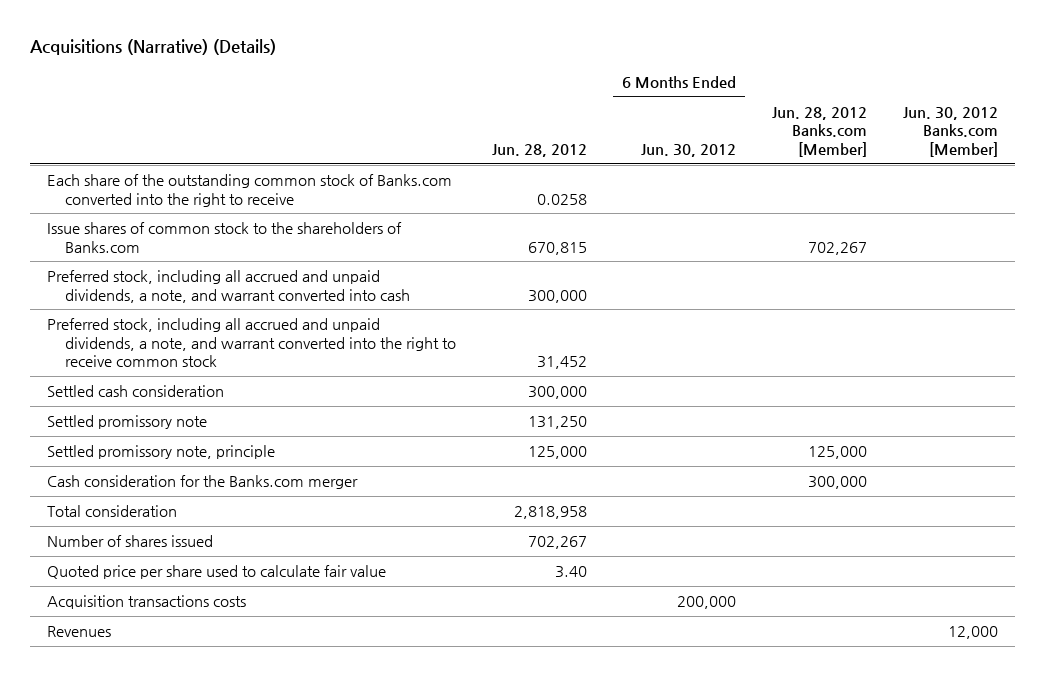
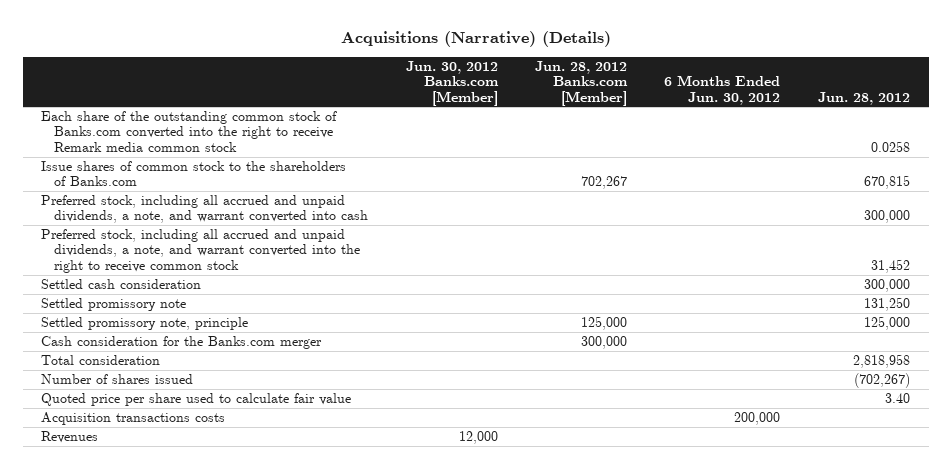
[47,173,453,207] Each share of the outstanding common stock of Banks.com converted into the right to receive -> [41,110,338,152] Each share of the outstanding common stock of Banks.com converted into the right to receive Remark media common stock
[527,535,587,549] 702,267 -> [853,372,910,388] (702,267)

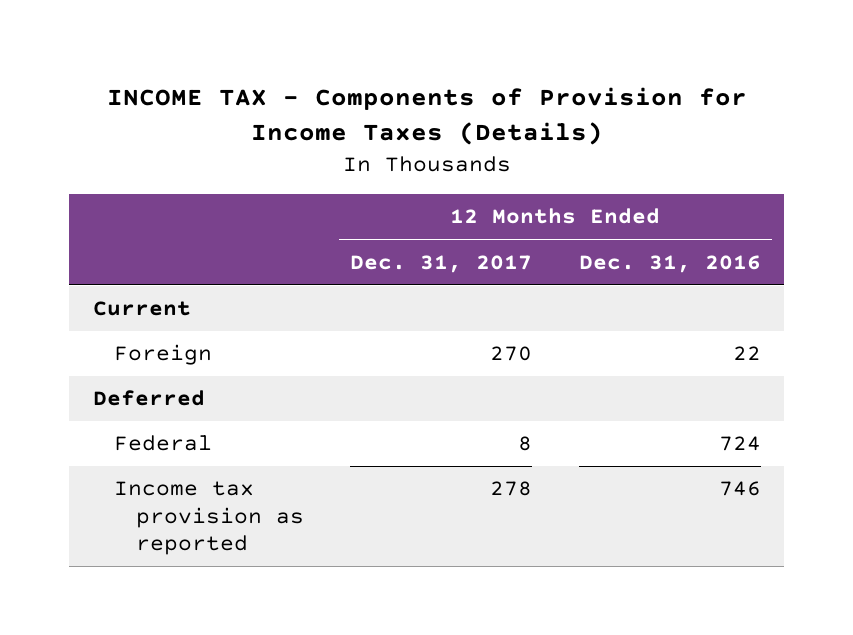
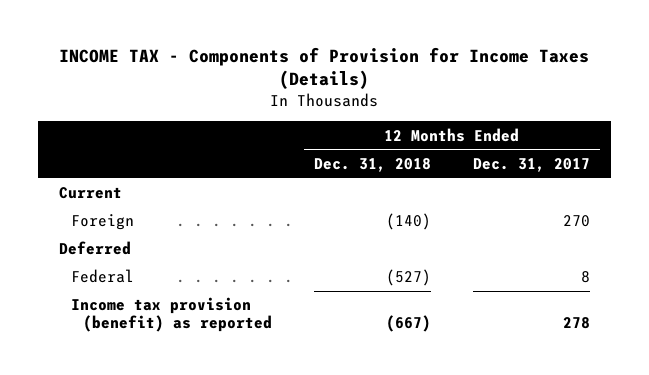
[578,254,761,273] Dec. 31, 2016 -> none
none -> [314,158,432,173] Dec. 31, 2018
[114,481,304,556] Income tax provision as reported -> [71,297,273,333] Income tax provision (benefit) as reported

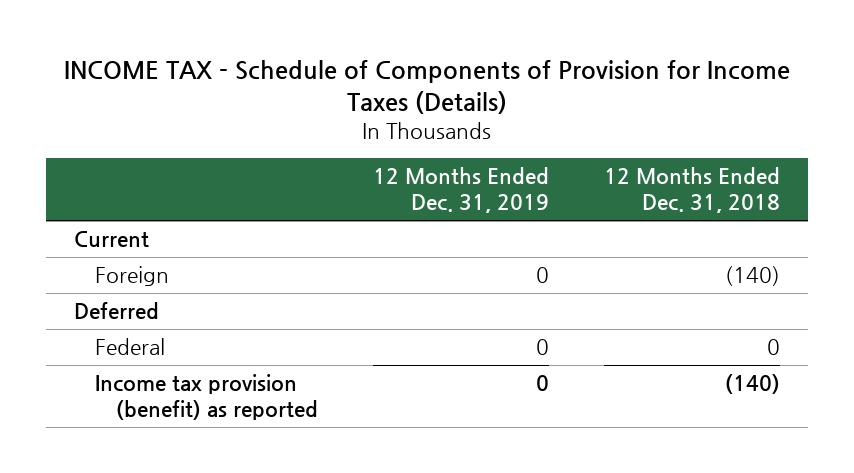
[59,46,590,90] INCOME TAX - Components of Provision for Income Taxes (Details) -> [64,60,791,114] INCOME TAX - Schedule of Components of Provision for Income Taxes (Details)
[473,158,591,173] Dec. 31, 2017 -> none
none -> [373,167,550,214] 12 Months Ended Dec. 31, 2019
[386,269,432,287] (527) -> [767,339,781,356] 0
[386,315,432,333] (667) -> [725,374,781,395] (140)

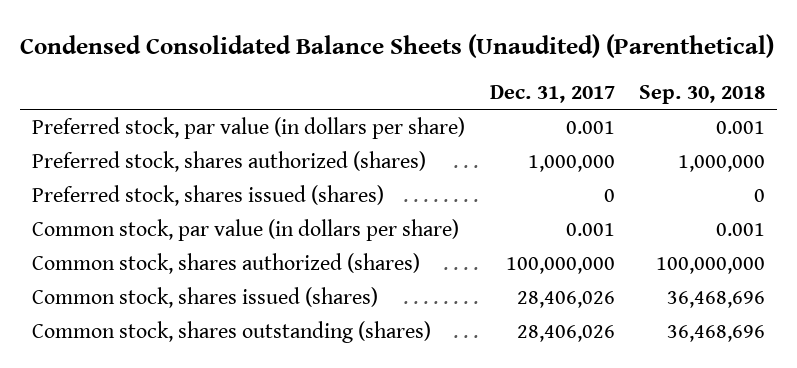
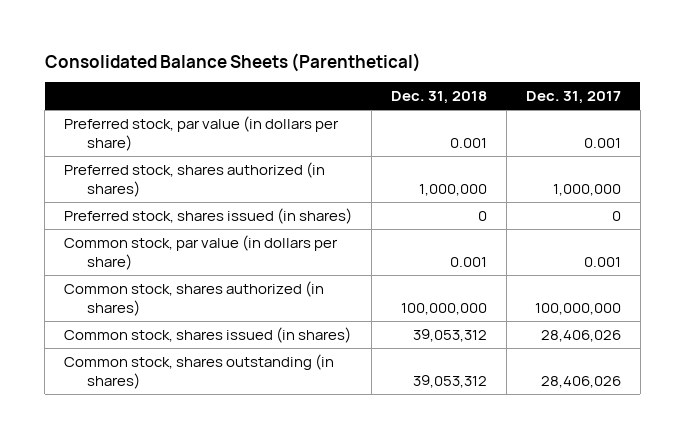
[20,33,775,58] Condensed Consolidated Balance Sheets (Unaudited) (Parenthetical) -> [44,52,421,72] Consolidated Balance Sheets (Parenthetical)
[638,85,765,105] Sep. 30, 2018 -> none
none -> [390,91,487,105] Dec. 31, 2018
[32,150,427,172] Preferred stock, shares authorized (shares) -> [64,161,326,197] Preferred stock, shares authorized (in shares)
[32,184,385,206] Preferred stock, shares issued (shares) -> [64,207,353,224] Preferred stock, shares issued (in shares)
[32,252,421,274] Common stock, shares authorized (shares) -> [64,280,325,316] Common stock, shares authorized (in shares)
[32,286,379,308] Common stock, shares issued (shares) -> [64,326,352,343] Common stock, shares issued (in shares)
[32,320,432,343] Common stock, shares outstanding (shares) -> [64,353,335,389] Common stock, shares outstanding (in shares)

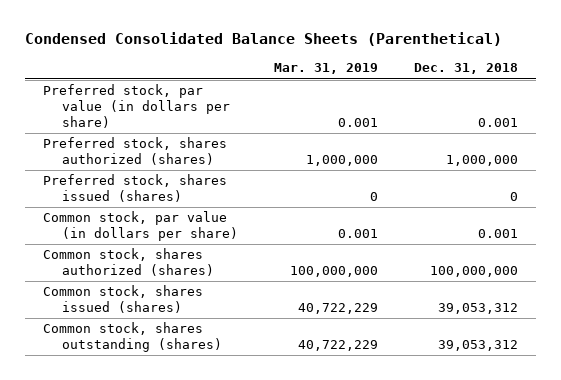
[44,52,421,72] Consolidated Balance Sheets (Parenthetical) -> [24,32,502,47] Condensed Consolidated Balance Sheets (Parenthetical)
[525,91,621,105] Dec. 31, 2017 -> none
none -> [273,63,378,75] Mar. 31, 2019
[64,161,326,197] Preferred stock, shares authorized (in shares) -> [42,137,227,166] Preferred stock, shares authorized (shares)
[64,207,353,224] Preferred stock, shares issued (in shares) -> [42,174,227,203] Preferred stock, shares issued (shares)
[64,280,325,316] Common stock, shares authorized (in shares) -> [42,248,214,277] Common stock, shares authorized (shares)
[64,326,352,343] Common stock, shares issued (in shares) -> [42,285,203,314] Common stock, shares issued (shares)
[64,353,335,389] Common stock, shares outstanding (in shares) -> [42,322,222,353] Common stock, shares outstanding (shares)

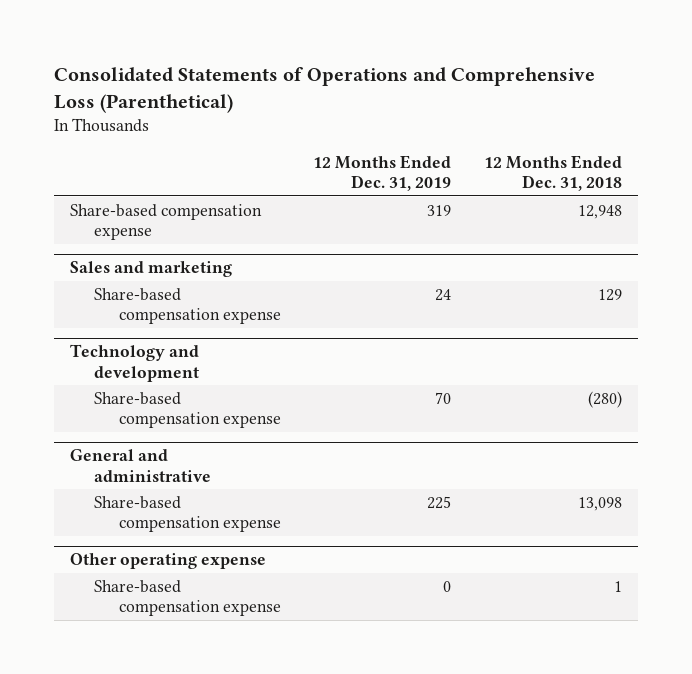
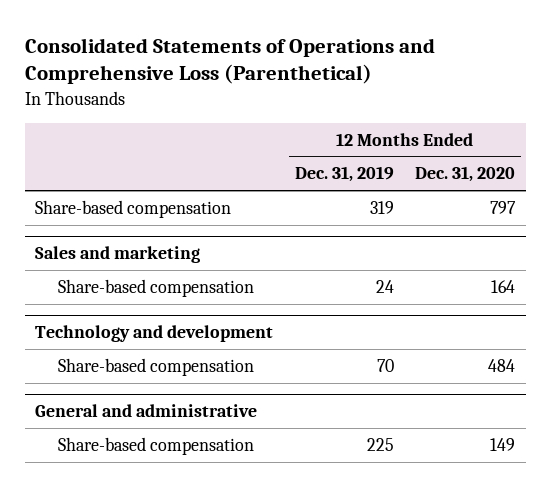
[483,154,622,192] 12 Months Ended Dec. 31, 2018 -> none
none -> [415,166,516,183] Dec. 31, 2020
[70,204,263,241] Share-based compensation expense -> [35,199,232,218] Share-based compensation
[94,288,281,325] Share-based compensation expense -> [57,278,254,297] Share-based compensation
[94,392,281,429] Share-based compensation expense -> [57,357,254,376] Share-based compensation
[70,553,267,570] Other operating expense -> none
[94,580,281,617] Share-based compensation expense -> none
[94,496,281,533] Share-based compensation expense -> [57,436,254,455] Share-based compensation

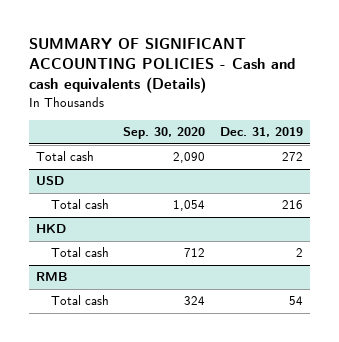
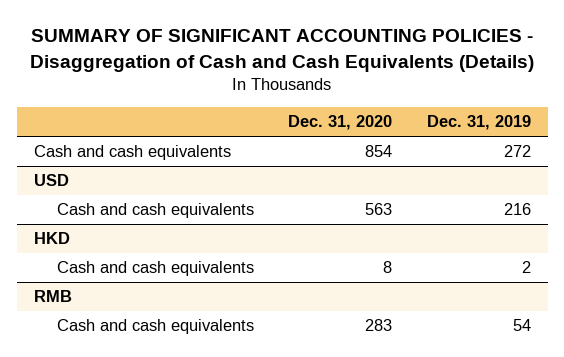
[28,38,295,94] SUMMARY OF SIGNIFICANT ACCOUNTING POLICIES - Cash and cash equivalents (Details) -> [30,29,535,72] SUMMARY OF SIGNIFICANT ACCOUNTING POLICIES - Disaggregation of Cash and Cash Equivalents (Details)
[123,127,206,140] Sep. 30, 2020 -> none
none -> [288,115,393,131] Dec. 31, 2020
[36,151,95,162] Total cash -> [33,145,231,161] Cash and cash equivalents
[50,199,109,210] Total cash -> [56,203,254,219] Cash and cash equivalents
[50,247,109,258] Total cash -> [56,261,254,277] Cash and cash equivalents
[50,295,109,306] Total cash -> [56,319,254,335] Cash and cash equivalents

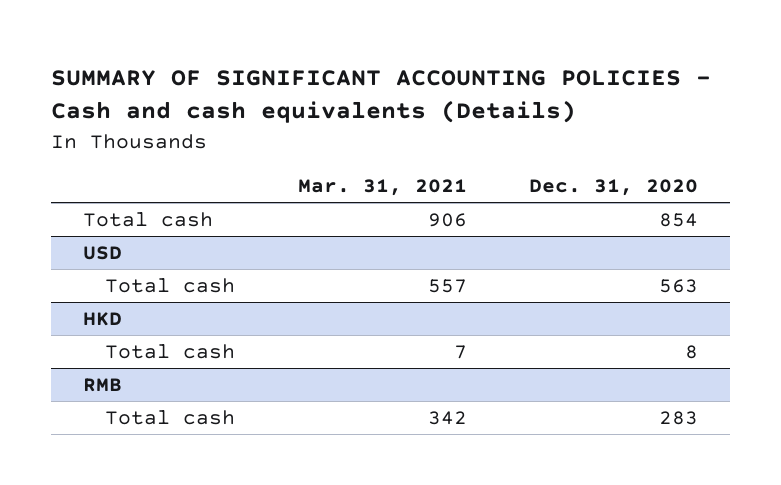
[30,29,535,72] SUMMARY OF SIGNIFICANT ACCOUNTING POLICIES - Disaggregation of Cash and Cash Equivalents (Details) -> [51,69,712,124] SUMMARY OF SIGNIFICANT ACCOUNTING POLICIES - Cash and cash equivalents (Details)
[426,115,531,131] Dec. 31, 2019 -> none
none -> [297,178,467,196] Mar. 31, 2021
[33,145,231,161] Cash and cash equivalents -> [82,211,213,227] Total cash
[56,203,254,219] Cash and cash equivalents -> [105,277,236,293] Total cash
[56,261,254,277] Cash and cash equivalents -> [105,343,236,359] Total cash
[56,319,254,335] Cash and cash equivalents -> [105,409,236,425] Total cash

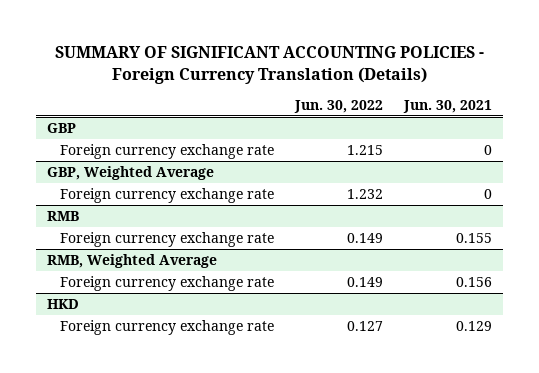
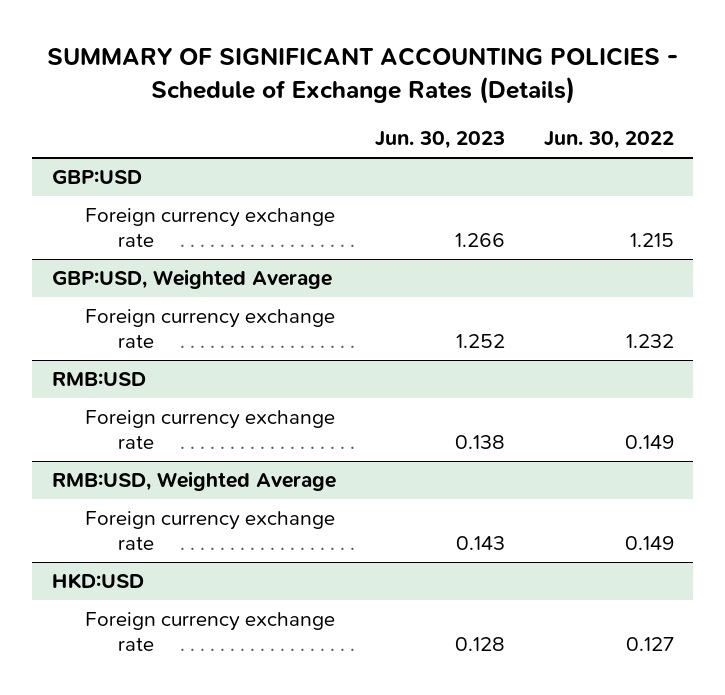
[54,45,484,84] SUMMARY OF SIGNIFICANT ACCOUNTING POLICIES - Foreign Currency Translation (Details) -> [46,47,678,104] SUMMARY OF SIGNIFICANT ACCOUNTING POLICIES - Schedule of Exchange Rates (Details)
[403,99,493,113] Jun. 30, 2021 -> none
none -> [374,131,505,150] Jun. 30, 2023
[46,123,76,134] GBP -> [51,170,142,185] GBP:USD
[46,166,214,181] GBP, Weighted Average -> [51,269,332,290] GBP:USD, Weighted Average
[46,211,79,222] RMB -> [51,372,146,387] RMB:USD
[46,254,217,269] RMB, Weighted Average -> [51,471,336,492] RMB:USD, Weighted Average
[46,299,79,310] HKD -> [51,573,144,590] HKD:USD

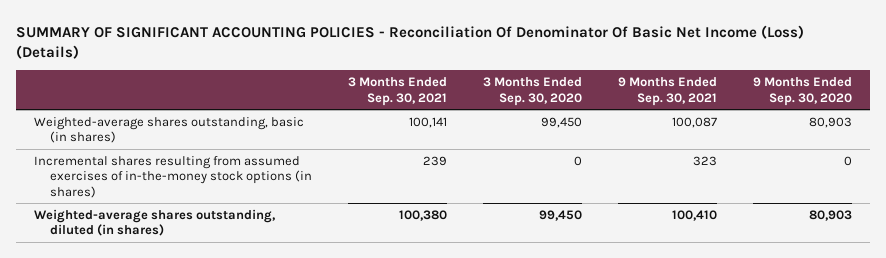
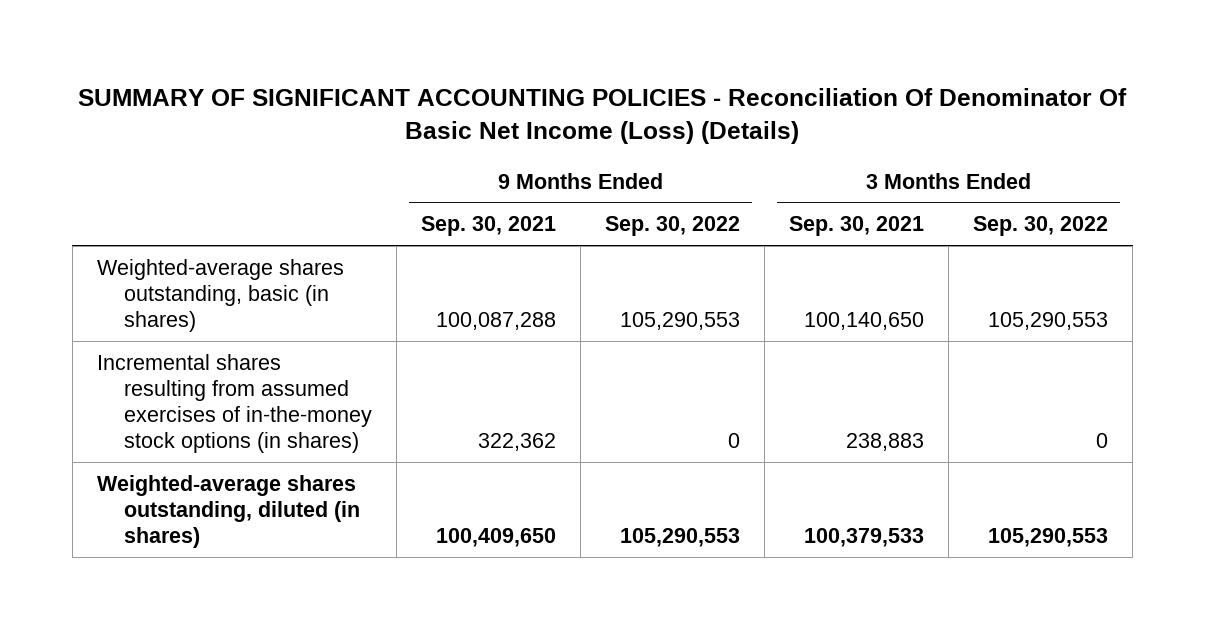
[482,77,582,106] 3 Months Ended Sep. 30, 2020 -> none
[752,77,852,106] 9 Months Ended Sep. 30, 2020 -> none
none -> [605,216,741,237] Sep. 30, 2022
none -> [973,216,1109,237] Sep. 30, 2022
[408,116,447,128] 100,141 -> [804,311,925,330] 100,140,650
[671,116,717,128] 100,087 -> [436,311,557,330] 100,087,288
[422,155,447,166] 239 -> [846,432,925,451] 238,883
[692,155,717,166] 323 -> [478,432,557,451] 322,362
[398,209,447,221] 100,380 -> [804,527,925,547] 100,379,533
[671,209,717,221] 100,410 -> [436,527,557,547] 100,409,650

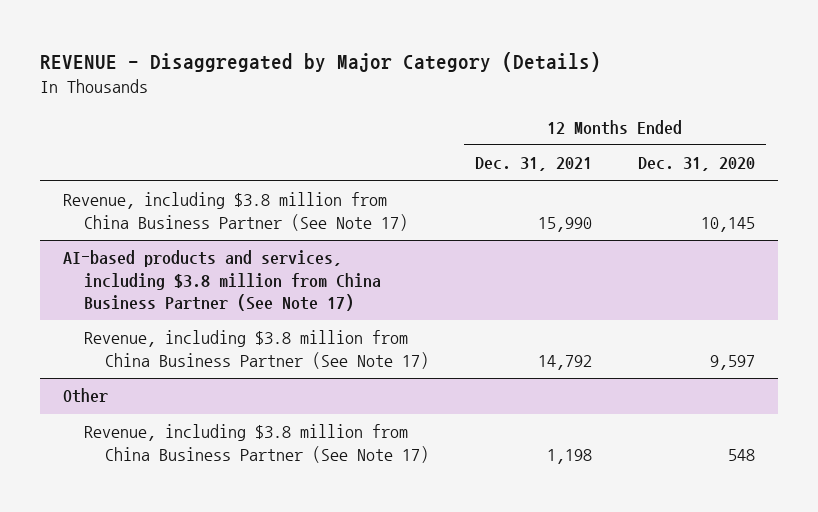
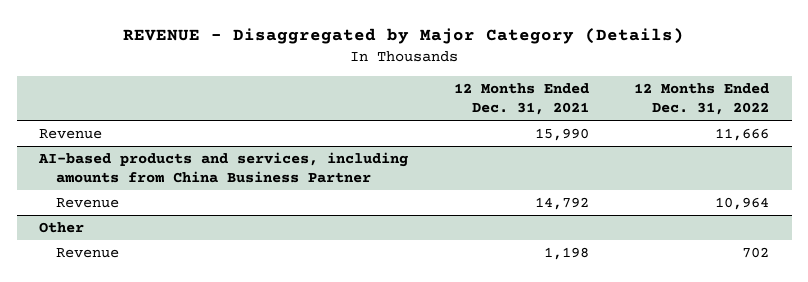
[637,157,755,172] Dec. 31, 2020 -> none
none -> [633,83,769,116] 12 Months Ended Dec. 31, 2022
[63,192,409,231] Revenue, including $3.8 million from China Business Partner (See Note 17) -> [39,128,103,139] Revenue
[63,250,382,311] AI-based products and services, including $3.8 million from China Business Partner (See Note 17) -> [38,151,409,184] AI-based products and services, including amounts from China Business Partner
[84,330,430,369] Revenue, including $3.8 million from China Business Partner (See Note 17) -> [56,197,120,208] Revenue
[84,424,430,463] Revenue, including $3.8 million from China Business Partner (See Note 17) -> [56,247,120,258] Revenue

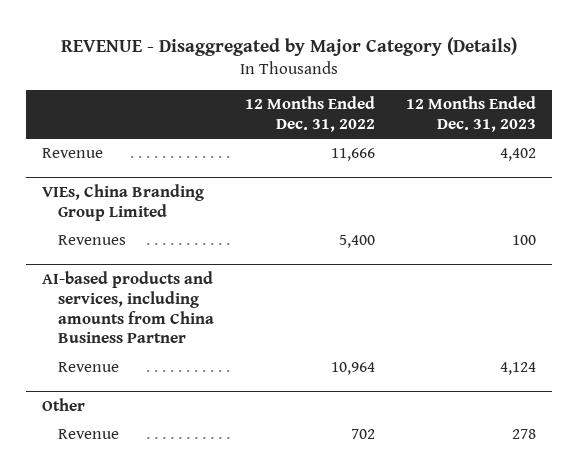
[453,83,589,116] 12 Months Ended Dec. 31, 2021 -> none
none -> [406,96,537,133] 12 Months Ended Dec. 31, 2023
none -> [42,184,205,221] VIEs, China Branding Group Limited
none -> [57,235,126,246] Revenues

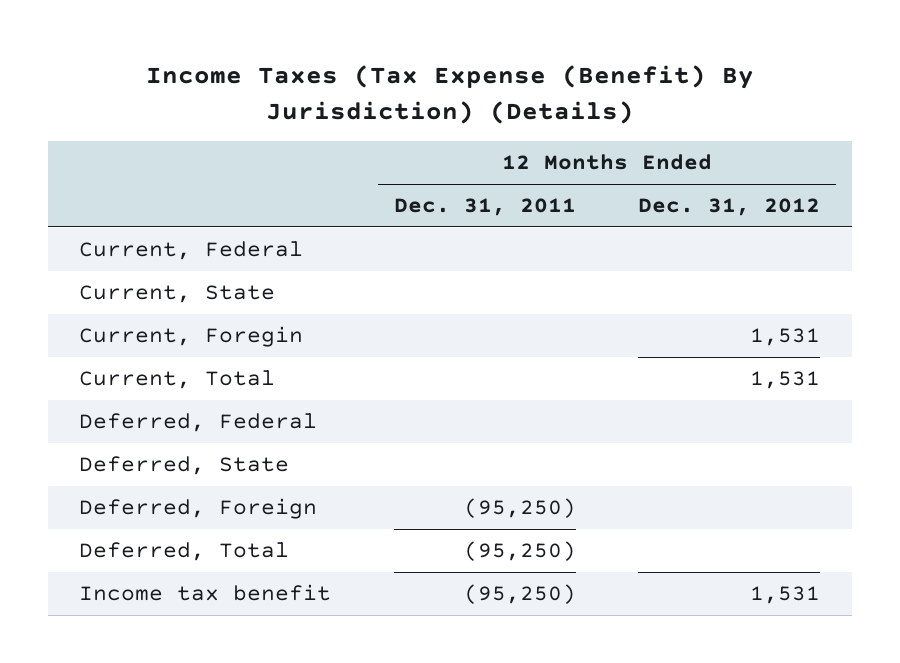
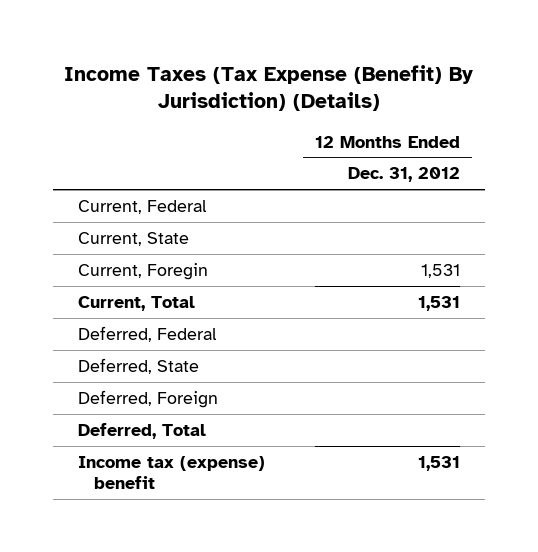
[393,198,576,217] Dec. 31, 2011 -> none
[79,584,332,602] Income tax benefit -> [78,455,266,490] Income tax (expense) benefit

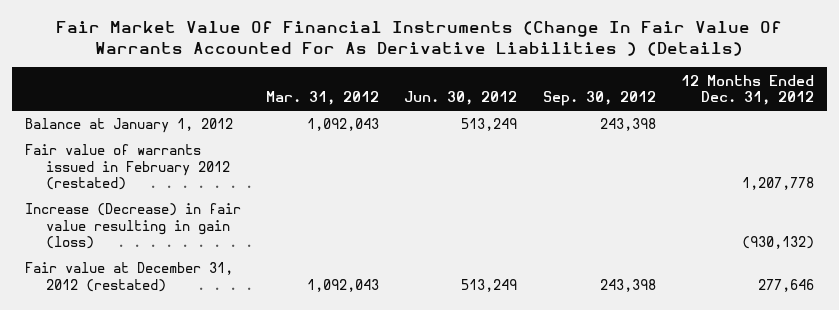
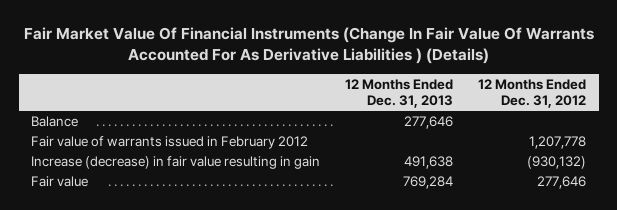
[266,91,380,106] Mar. 31, 2012 -> none
[404,91,518,106] Jun. 30, 2012 -> none
[542,91,656,107] Sep. 30, 2012 -> none
none -> [345,78,454,108] 12 Months Ended Dec. 31, 2013
[24,118,233,134] Balance at January 1, 2012 -> [31,115,79,127] Balance
[24,144,230,191] Fair value of warrants issued in February 2012 (restated) -> [31,135,309,149] Fair value of warrants issued in February 2012
[24,203,241,250] Increase (Decrease) in fair value resulting in gain (loss) -> [31,155,321,169] Increase (decrease) in fair value resulting in gain
[24,262,233,292] Fair value at December 31, 2012 (restated) -> [31,175,89,187] Fair value

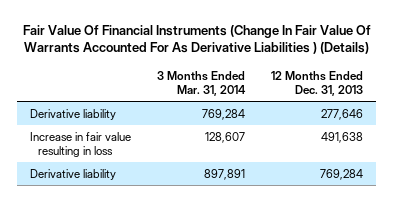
[23,27,594,65] Fair Market Value Of Financial Instruments (Change In Fair Value Of Warrants Accounted For As Derivative Liabilities ) (Details) -> [22,24,371,55] Fair Value Of Financial Instruments (Change In Fair Value Of Warrants Accounted For As Derivative Liabilities ) (Details)
[478,78,587,108] 12 Months Ended Dec. 31, 2012 -> none
none -> [157,70,247,96] 3 Months Ended Mar. 31, 2014
[31,135,309,149] Fair value of warrants issued in February 2012 -> none
[31,115,79,127] Balance -> [30,108,117,120] Derivative liability
[31,155,321,169] Increase (decrease) in fair value resulting in gain -> [30,131,132,157] Increase in fair value resulting in loss
[31,175,89,187] Fair value -> [30,168,117,180] Derivative liability

